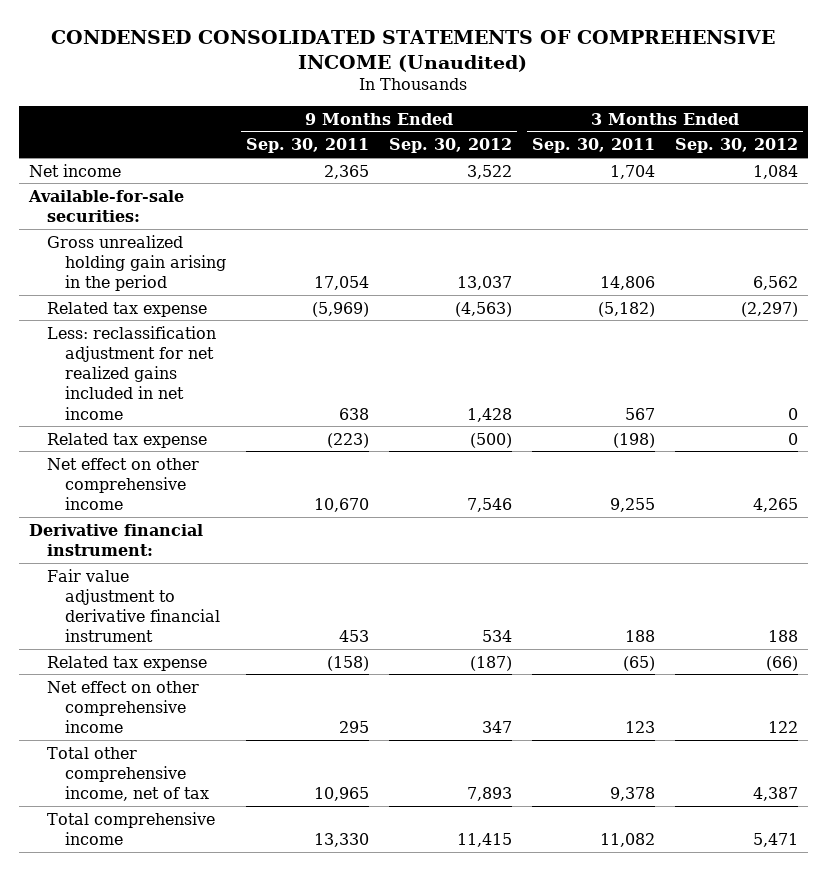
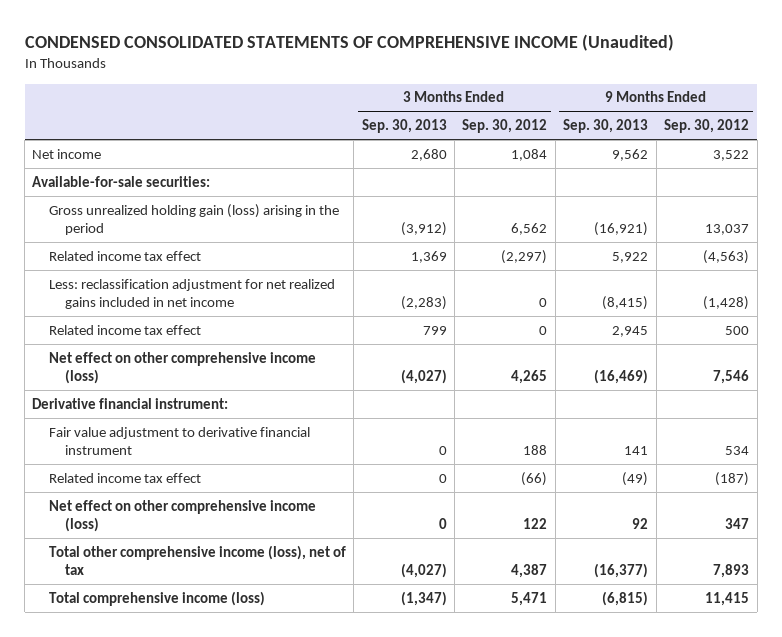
[245,138,369,154] Sep. 30, 2011 -> none
[532,138,656,154] Sep. 30, 2011 -> none
none -> [361,119,447,134] Sep. 30, 2013
none -> [563,119,649,134] Sep. 30, 2013
[46,234,226,292] Gross unrealized holding gain arising in the period -> [48,203,339,236] Gross unrealized holding gain (loss) arising in the period
[46,301,207,317] Related tax expense -> [48,250,201,261] Related income tax effect
[467,407,513,422] 1,428 -> [703,296,750,311] (1,428)
[46,432,207,448] Related tax expense -> [48,324,201,335] Related income tax effect
[470,432,513,448] (500) -> [725,325,750,335] 500
[46,457,199,511] Net effect on other comprehensive income -> [48,351,316,385] Net effect on other comprehensive income (loss)
[46,655,207,671] Related tax expense -> [48,472,201,483] Related income tax effect
[46,680,199,734] Net effect on other comprehensive income -> [48,499,316,533] Net effect on other comprehensive income (loss)
[46,746,209,802] Total other comprehensive income, net of tax -> [48,544,346,576] Total other comprehensive income (loss), net of tax
[46,811,215,845] Total comprehensive income -> [48,590,265,606] Total comprehensive income (loss)

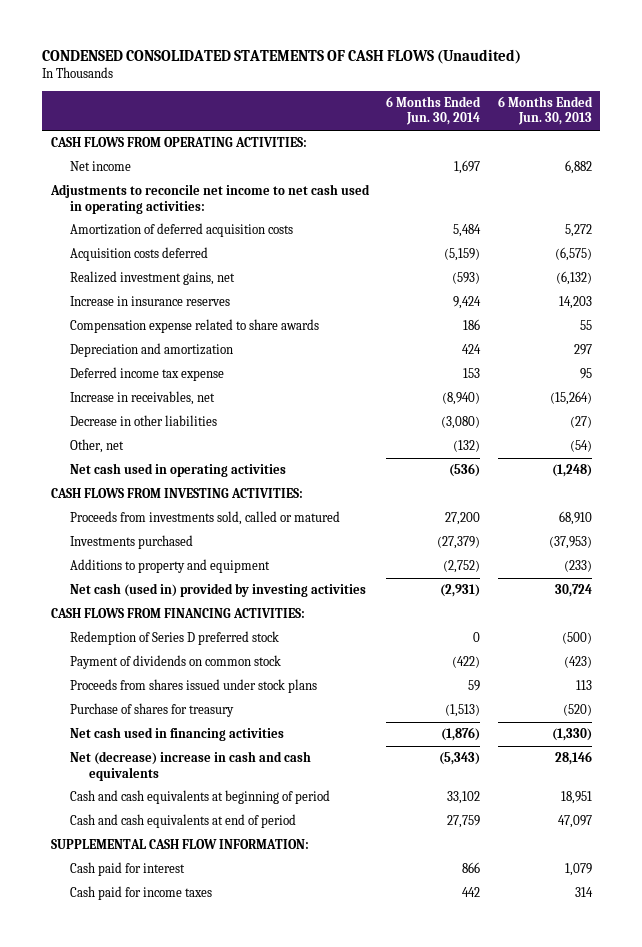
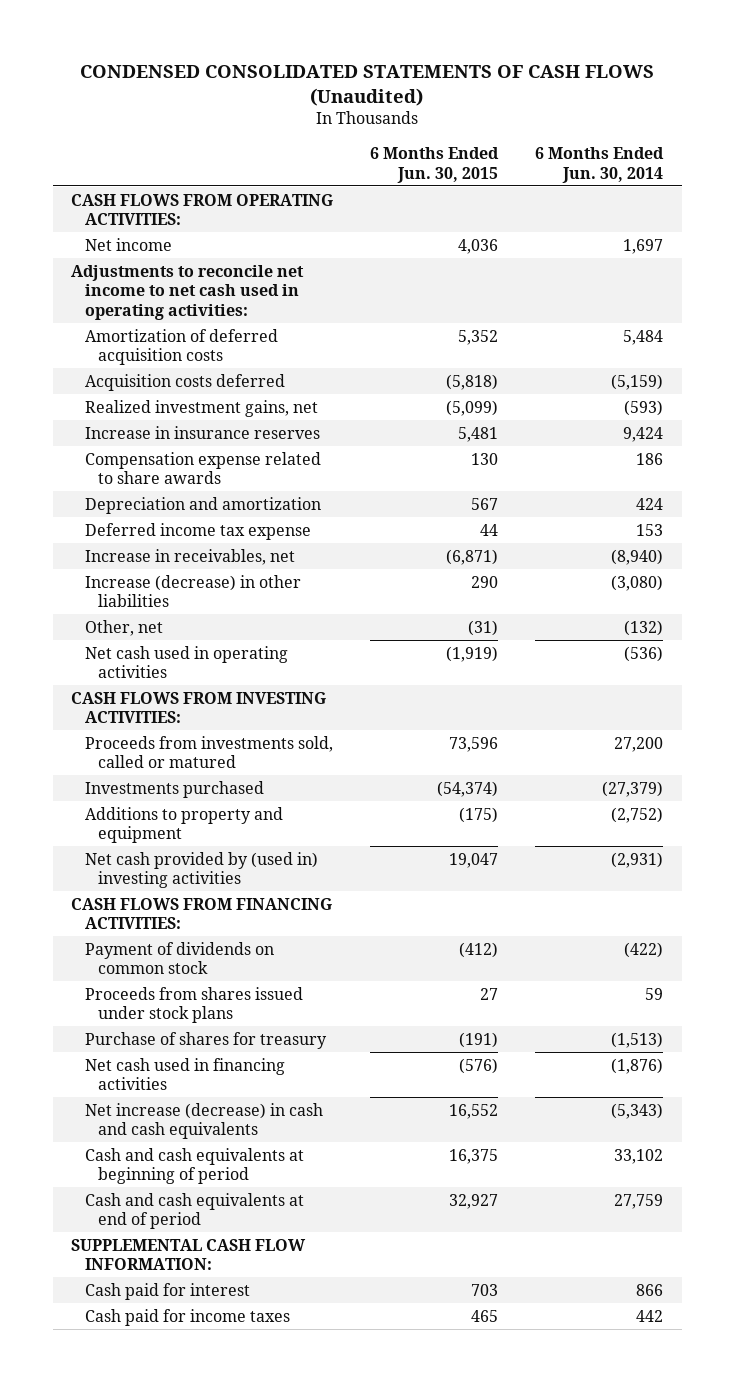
[497,96,593,126] 6 Months Ended Jun. 30, 2013 -> none
none -> [370,147,500,183] 6 Months Ended Jun. 30, 2015
[69,415,217,427] Decrease in other liabilities -> [84,574,301,608] Increase (decrease) in other liabilities
[69,583,366,598] Net cash (used in) provided by investing activities -> [84,851,318,889] Net cash provided by (used in) investing activities
[69,631,279,646] Redemption of Series D preferred stock -> none
[69,751,311,781] Net (decrease) increase in cash and cash equivalents -> [84,1102,323,1140] Net increase (decrease) in cash and cash equivalents

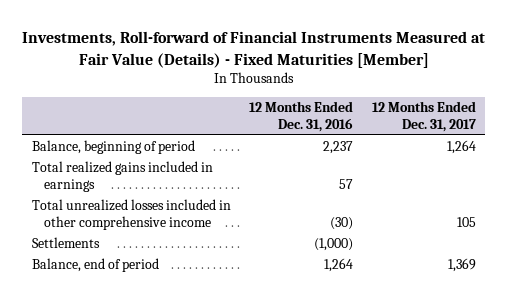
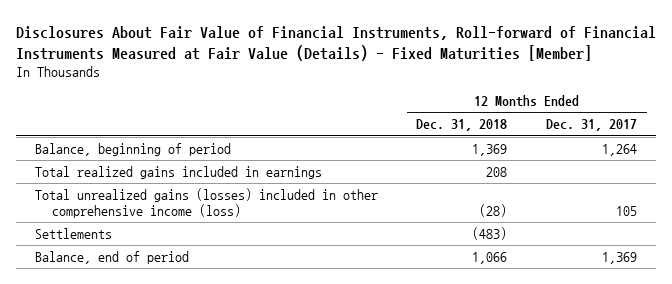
[21,31,485,68] Investments, Roll-forward of Financial Instruments Measured at Fair Value (Details) - Fixed Maturities [Member] -> [15,25,656,61] Disclosures About Fair Value of Financial Instruments, Roll-forward of Financial Instruments Measured at Fair Value (Details) - Fixed Maturities [Member]
[249,100,354,132] 12 Months Ended Dec. 31, 2016 -> none
none -> [416,119,508,132] Dec. 31, 2018
[31,199,231,231] Total unrealized losses included in other comprehensive income -> [34,187,378,219] Total unrealized gains (losses) included in other comprehensive income (loss)

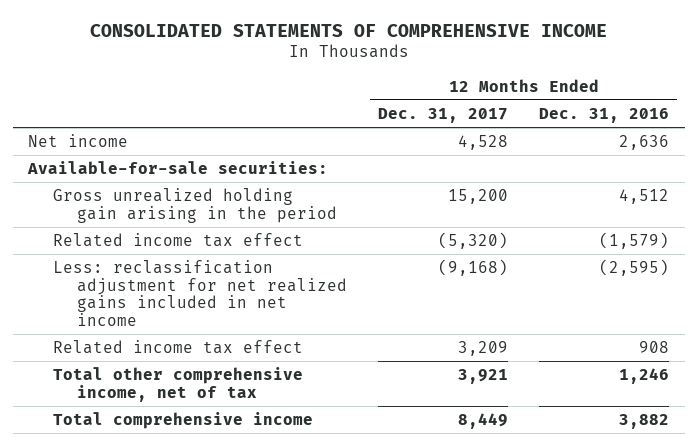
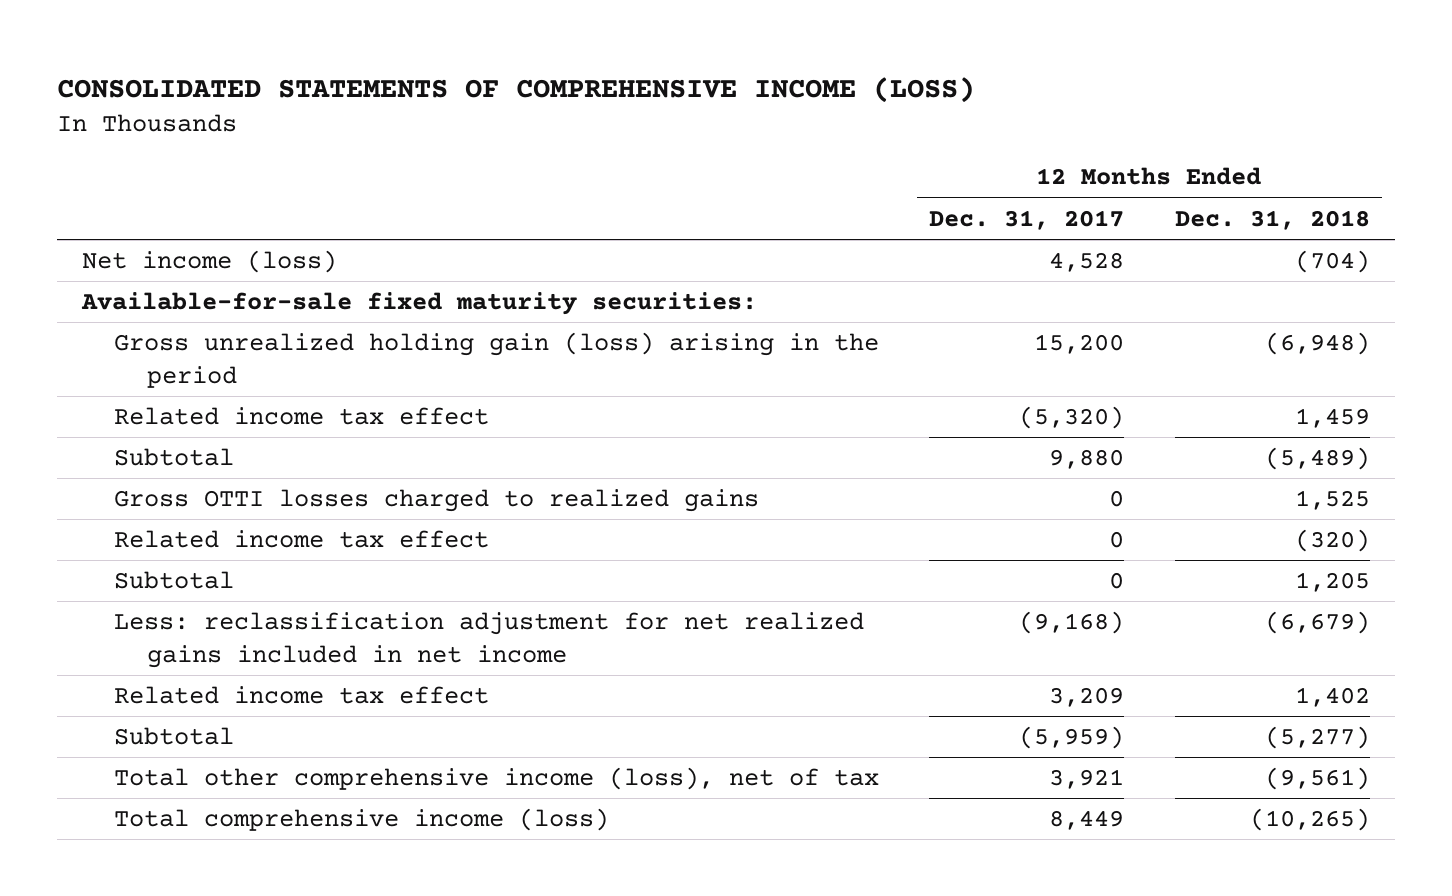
[89,23,607,37] CONSOLIDATED STATEMENTS OF COMPREHENSIVE INCOME -> [57,76,976,103] CONSOLIDATED STATEMENTS OF COMPREHENSIVE INCOME (LOSS)
[539,107,670,123] Dec. 31, 2016 -> none
none -> [1174,209,1370,230] Dec. 31, 2018
[28,133,129,147] Net income -> [82,250,338,274] Net income (loss)
[27,160,329,174] Available-for-sale securities: -> [81,292,758,316] Available-for-sale fixed maturity securities:
[52,187,337,223] Gross unrealized holding gain arising in the period -> [114,332,880,388] Gross unrealized holding gain (loss) arising in the period
none -> [114,448,235,467] Subtotal
none -> [114,489,760,513] Gross OTTI losses charged to realized gains
none -> [114,530,490,549] Related income tax effect
none -> [114,571,235,590] Subtotal
none -> [114,727,235,746] Subtotal
[52,366,303,402] Total other comprehensive income, net of tax -> [114,767,880,791] Total other comprehensive income (loss), net of tax
[52,411,313,429] Total comprehensive income -> [114,808,610,832] Total comprehensive income (loss)

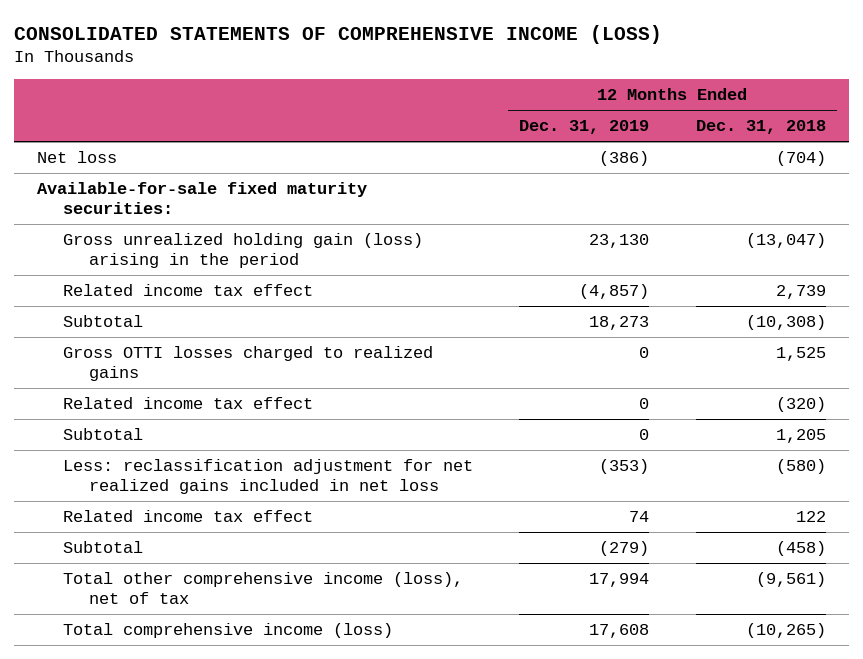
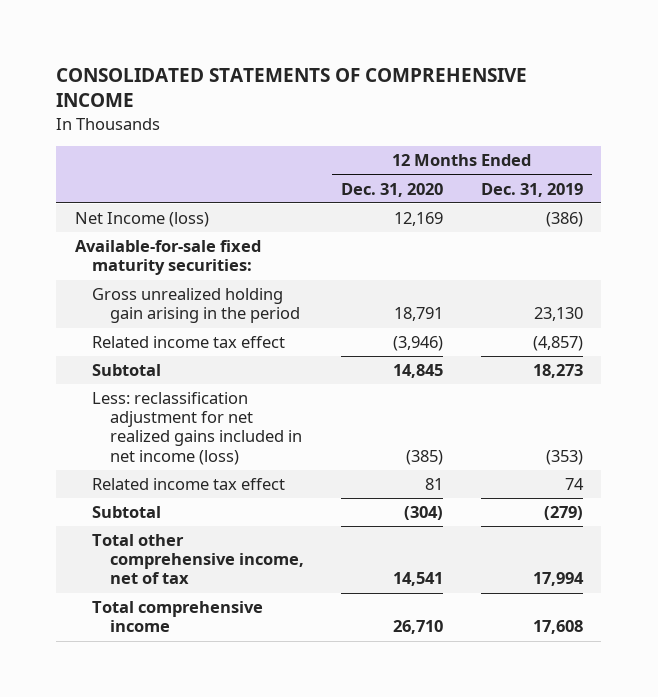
[13,24,662,44] CONSOLIDATED STATEMENTS OF COMPREHENSIVE INCOME (LOSS) -> [56,67,528,108] CONSOLIDATED STATEMENTS OF COMPREHENSIVE INCOME
[695,120,826,135] Dec. 31, 2018 -> none
none -> [341,182,444,197] Dec. 31, 2020
[36,151,117,164] Net loss -> [74,212,209,228] Net Income (loss)
[62,233,423,268] Gross unrealized holding gain (loss) arising in the period -> [92,288,300,324] Gross unrealized holding gain arising in the period
[62,346,433,381] Gross OTTI losses charged to realized gains -> none
[62,397,313,410] Related income tax effect -> none
[62,428,143,441] Subtotal -> none
[62,459,473,494] Less: reclassification adjustment for net realized gains included in net loss -> [92,392,302,465] Less: reclassification adjustment for net realized gains included in net income (loss)
[62,572,463,604] Total other comprehensive income (loss), net of tax -> [92,534,304,585] Total other comprehensive income, net of tax
[62,623,393,639] Total comprehensive income (loss) -> [92,601,264,633] Total comprehensive income

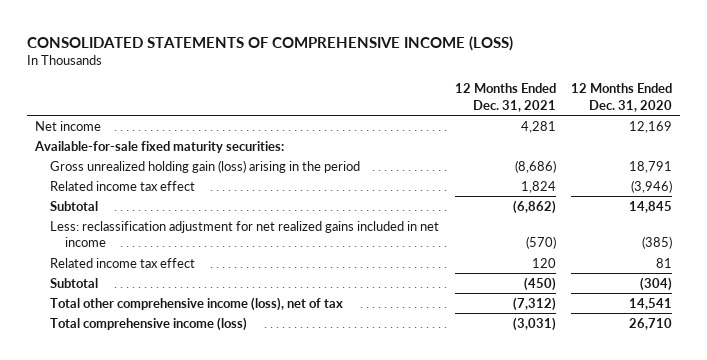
[56,67,528,108] CONSOLIDATED STATEMENTS OF COMPREHENSIVE INCOME -> [27,35,514,51] CONSOLIDATED STATEMENTS OF COMPREHENSIVE INCOME (LOSS)
[480,182,583,197] Dec. 31, 2019 -> none
none -> [454,83,556,112] 12 Months Ended Dec. 31, 2021
[74,212,209,228] Net Income (loss) -> [35,120,102,131] Net income
[92,288,300,324] Gross unrealized holding gain arising in the period -> [50,159,361,173] Gross unrealized holding gain (loss) arising in the period
[92,392,302,465] Less: reclassification adjustment for net realized gains included in net income (loss) -> [50,220,440,248] Less: reclassification adjustment for net realized gains included in net income
[92,534,304,585] Total other comprehensive income, net of tax -> [50,296,344,311] Total other comprehensive income (loss), net of tax
[92,601,264,633] Total comprehensive income -> [50,316,248,331] Total comprehensive income (loss)

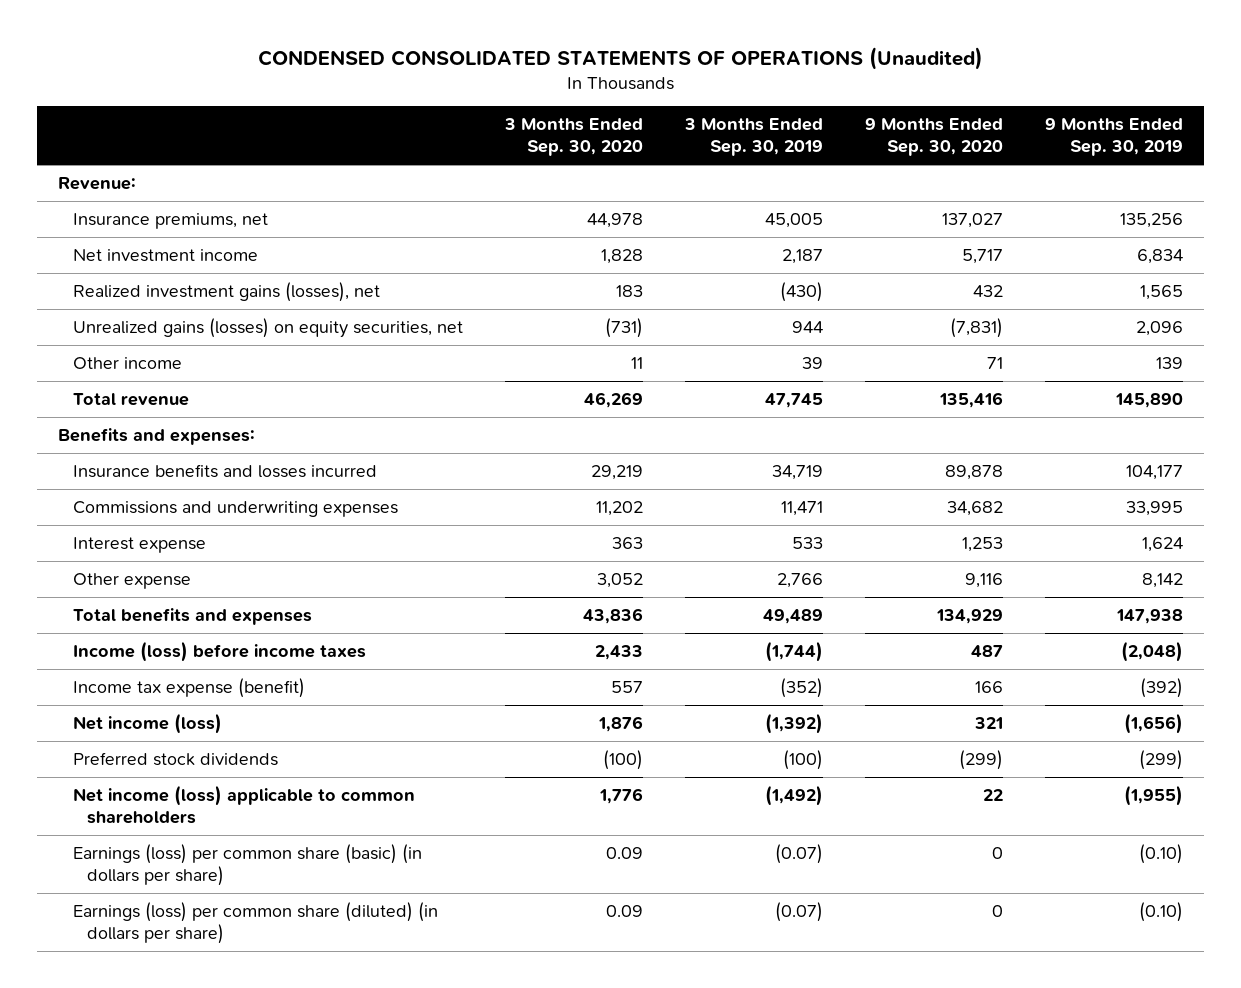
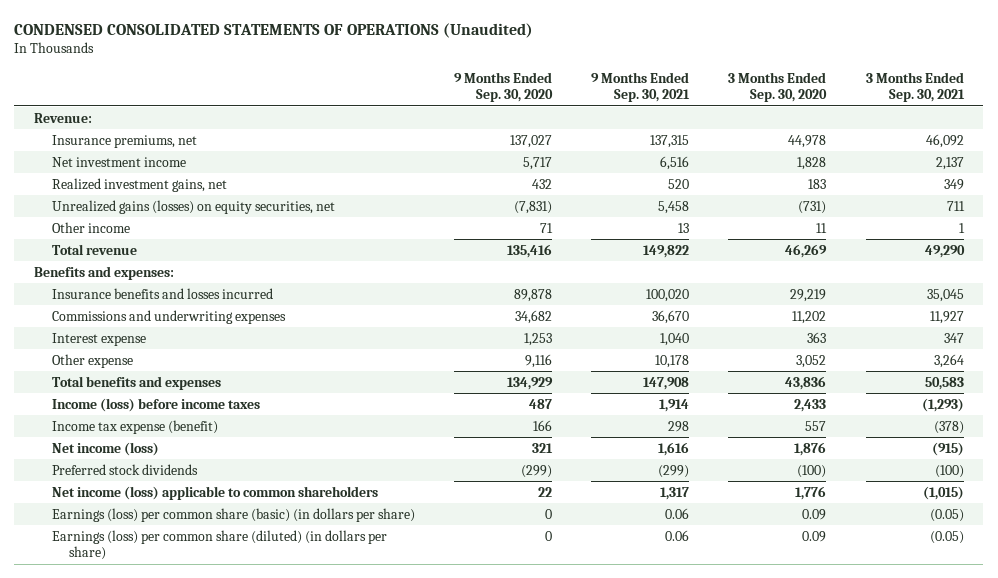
[683,118,823,157] 3 Months Ended Sep. 30, 2019 -> none
[1045,118,1184,157] 9 Months Ended Sep. 30, 2019 -> none
none -> [591,71,691,103] 9 Months Ended Sep. 30, 2021
none -> [865,71,965,103] 3 Months Ended Sep. 30, 2021
[72,281,380,302] Realized investment gains (losses), net -> [51,177,227,192] Realized investment gains, net

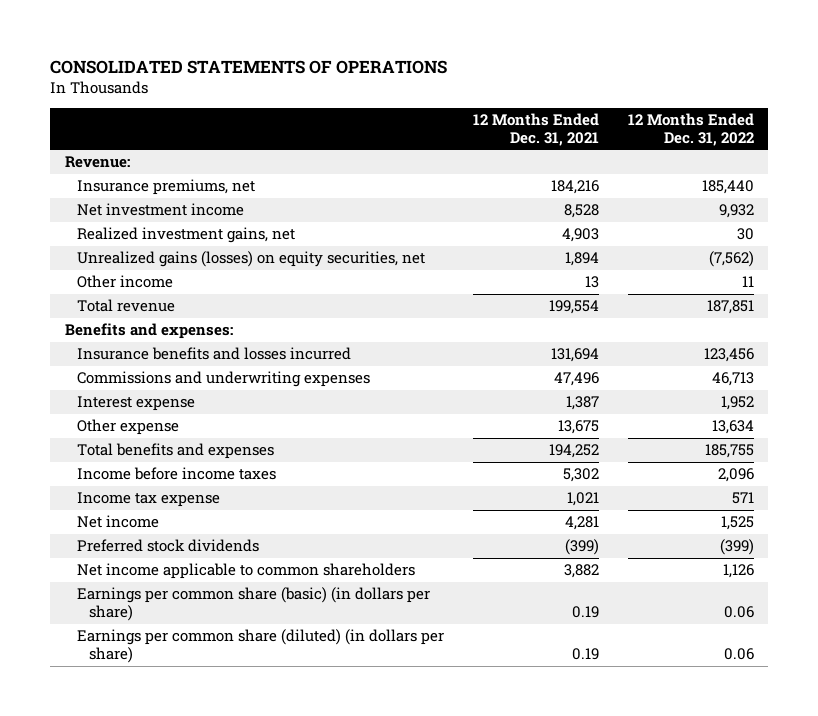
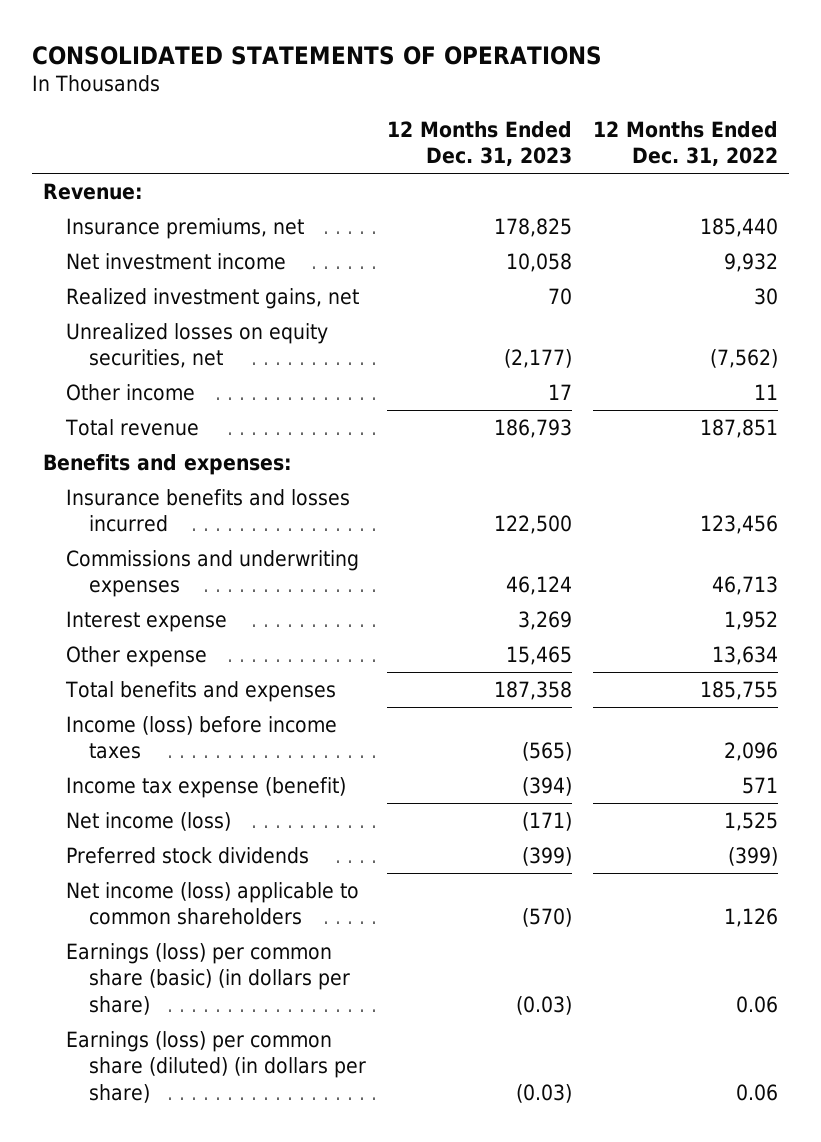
[472,113,599,146] 12 Months Ended Dec. 31, 2021 -> none
none -> [387,120,573,166] 12 Months Ended Dec. 31, 2023
[76,251,425,268] Unrealized gains (losses) on equity securities, net -> [65,323,328,369] Unrealized losses on equity securities, net
[76,467,276,481] Income before income taxes -> [65,716,337,760] Income (loss) before income taxes
[76,492,220,508] Income tax expense -> [65,777,346,799] Income tax expense (benefit)
[76,515,159,529] Net income -> [65,812,231,832] Net income (loss)
[76,563,415,580] Net income applicable to common shareholders -> [65,882,359,926] Net income (loss) applicable to common shareholders
[76,587,430,622] Earnings per common share (basic) (in dollars per share) -> [65,943,350,1015] Earnings (loss) per common share (basic) (in dollars per share)
[76,629,444,664] Earnings per common share (diluted) (in dollars per share) -> [65,1031,366,1103] Earnings (loss) per common share (diluted) (in dollars per share)

